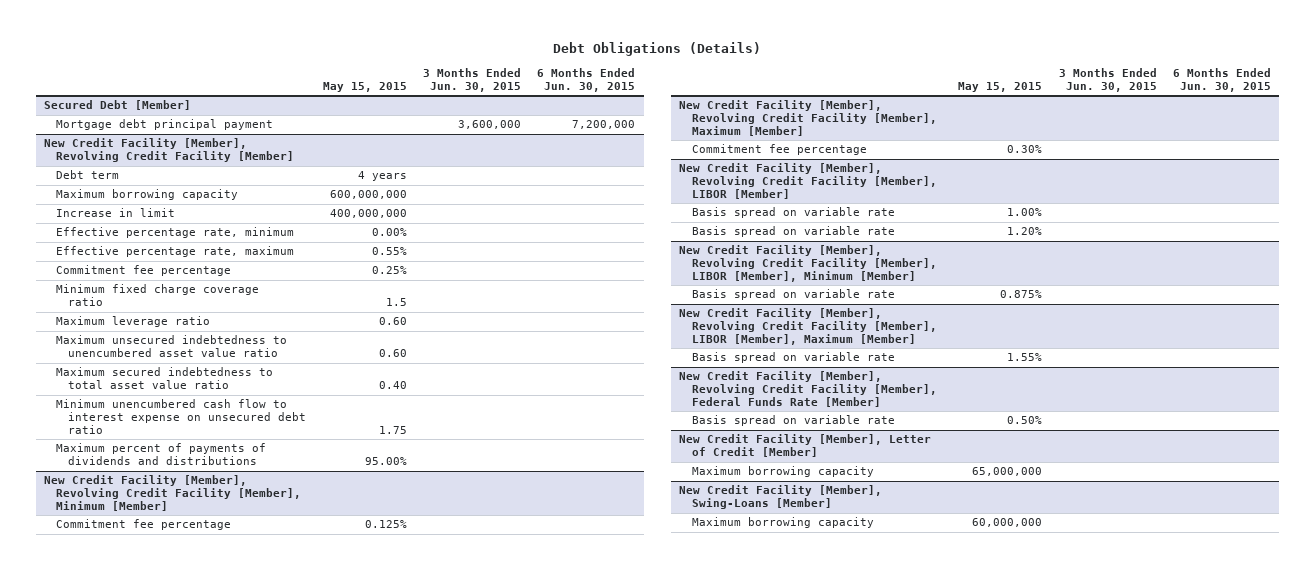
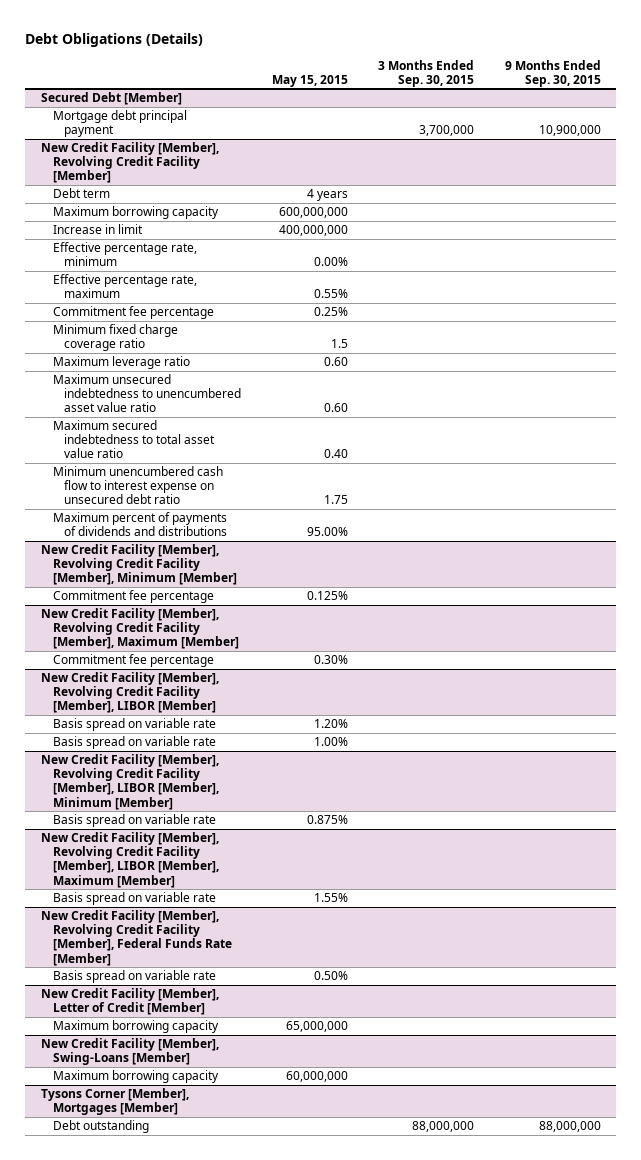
[423,68,522,93] 3 Months Ended Jun. 30, 2015 -> none
[537,68,636,93] 6 Months Ended Jun. 30, 2015 -> none
none -> [378,59,475,87] 3 Months Ended Sep. 30, 2015
none -> [504,59,601,87] 9 Months Ended Sep. 30, 2015
[691,207,895,219] Basis spread on variable rate -> [52,736,216,750] Basis spread on variable rate
none -> [40,1088,189,1116] Tysons Corner [Member], Mortgages [Member]
none -> [52,1120,149,1134] Debt outstanding

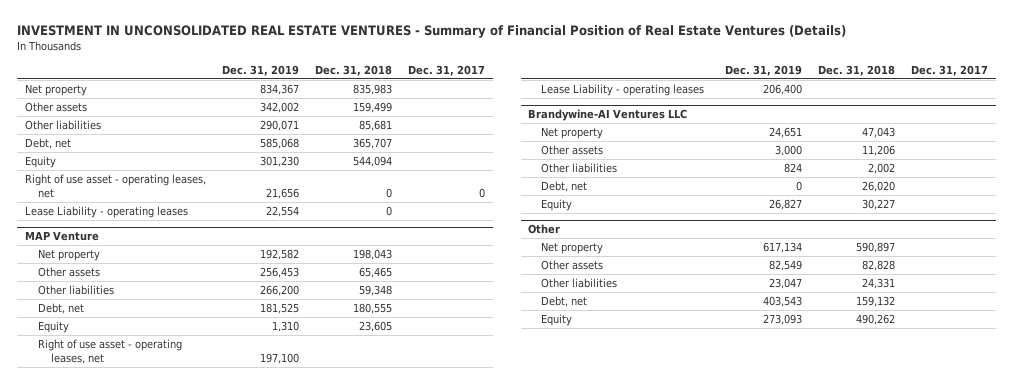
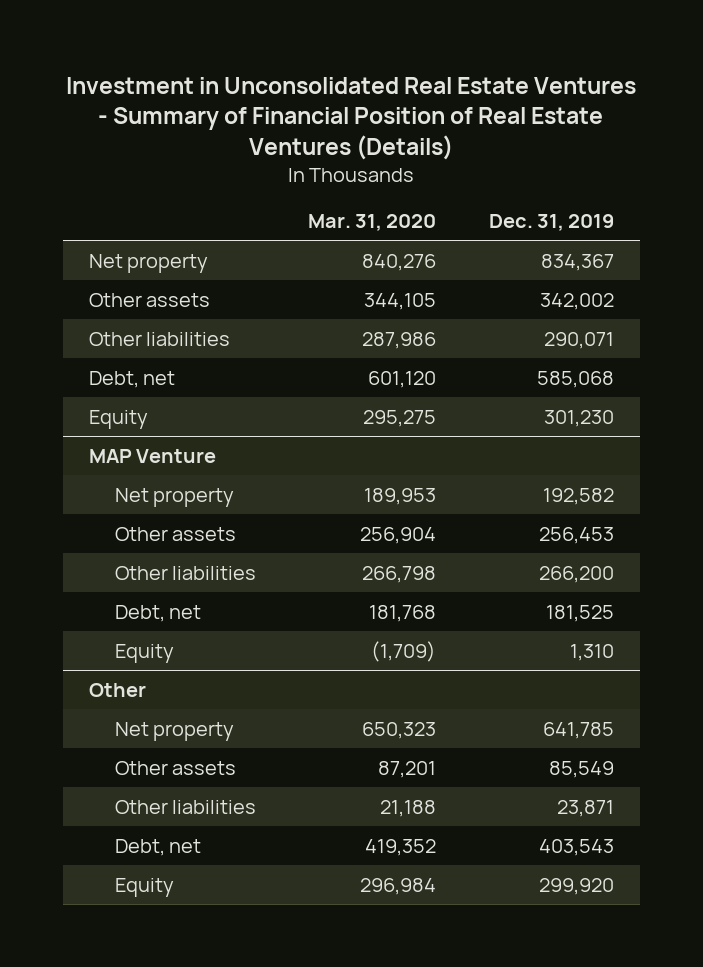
[17,24,847,38] INVESTMENT IN UNCONSOLIDATED REAL ESTATE VENTURES - Summary of Financial Position of Real Estate Ventures (Details) -> [66,76,637,161] Investment in Unconsolidated Real Estate Ventures - Summary of Financial Position of Real Estate Ventures (Details)
[314,64,392,76] Dec. 31, 2018 -> none
[407,64,485,76] Dec. 31, 2017 -> none
none -> [308,214,437,232] Mar. 31, 2020
[25,173,207,199] Right of use asset - operating leases, net -> none
[25,205,189,218] Lease Liability - operating leases -> none
[38,338,183,365] Right of use asset - operating leases, net -> none
[541,83,705,96] Lease Liability - operating leases -> none
[528,109,688,122] Brandywine-AI Ventures LLC -> none
[541,126,604,139] Net property -> none
[541,144,604,155] Other assets -> none
[541,162,618,173] Other liabilities -> none
[541,180,588,192] Debt, net -> none
[541,198,573,211] Equity -> none
[763,241,803,253] 617,134 -> [542,721,614,739] 641,785
[769,259,803,271] 82,549 -> [548,760,614,778] 85,549
[769,277,803,289] 23,047 -> [556,799,614,817] 23,871
[763,313,803,325] 273,093 -> [538,877,614,895] 299,920

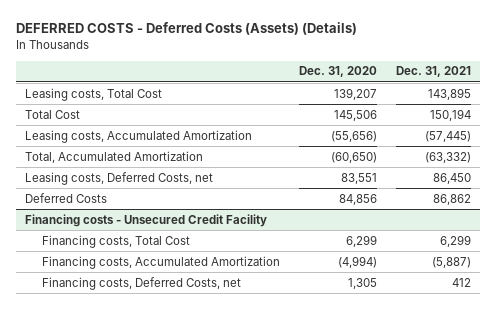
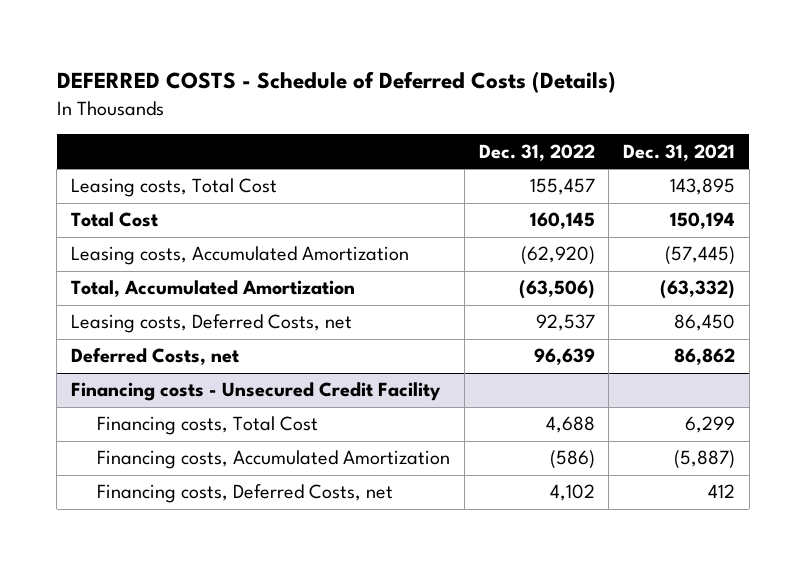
[15,22,357,36] DEFERRED COSTS - Deferred Costs (Assets) (Details) -> [56,70,616,93] DEFERRED COSTS - Schedule of Deferred Costs (Details)
[298,66,377,78] Dec. 31, 2020 -> none
none -> [478,143,595,161] Dec. 31, 2022
[25,192,108,203] Deferred Costs -> [71,348,240,366] Deferred Costs, net

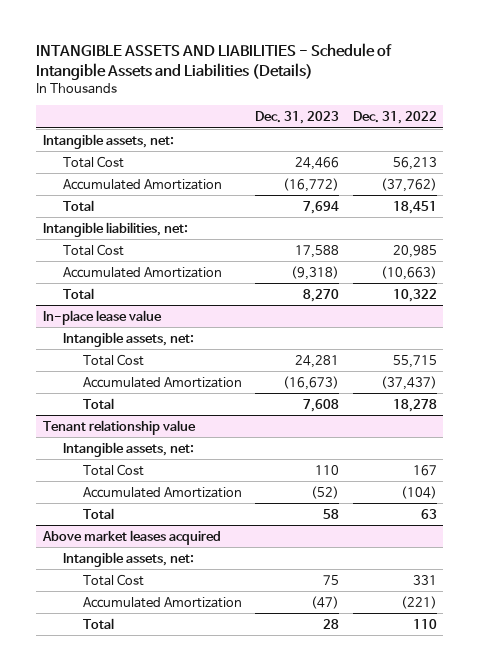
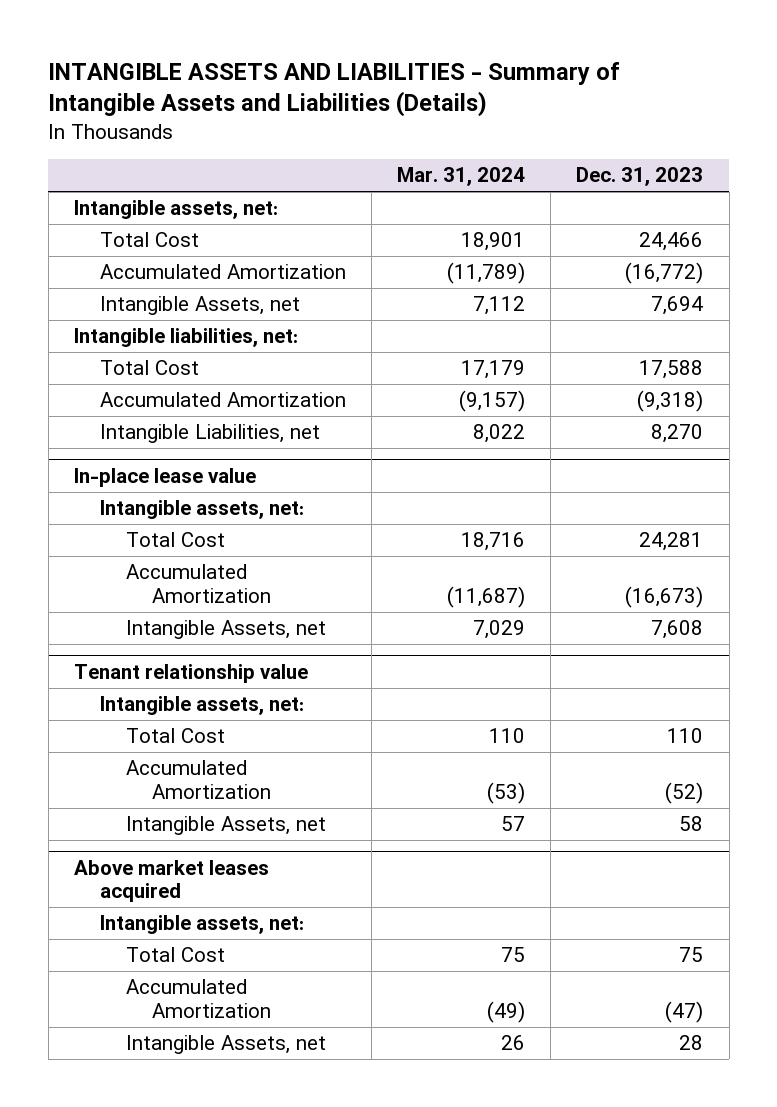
[36,43,393,80] INTANGIBLE ASSETS AND LIABILITIES - Schedule of Intangible Assets and Liabilities (Details) -> [48,61,620,118] INTANGIBLE ASSETS AND LIABILITIES - Summary of Intangible Assets and Liabilities (Details)
[352,111,437,125] Dec. 31, 2022 -> none
none -> [397,167,526,187] Mar. 31, 2024
[63,199,95,211] Total -> [99,296,300,316] Intangible Assets, net
[63,287,95,299] Total -> [99,424,320,444] Intangible Liabilities, net
[82,397,114,409] Total -> [125,620,326,640] Intangible Assets, net
[82,507,114,519] Total -> [125,816,326,836] Intangible Assets, net
[82,617,114,629] Total -> [125,1035,326,1055] Intangible Assets, net

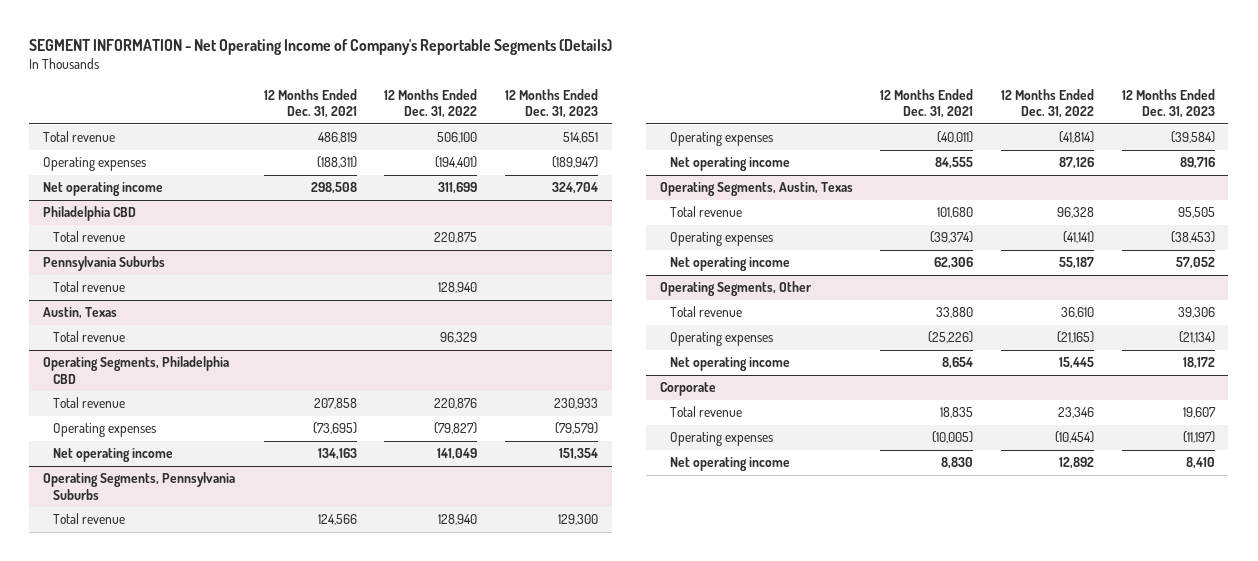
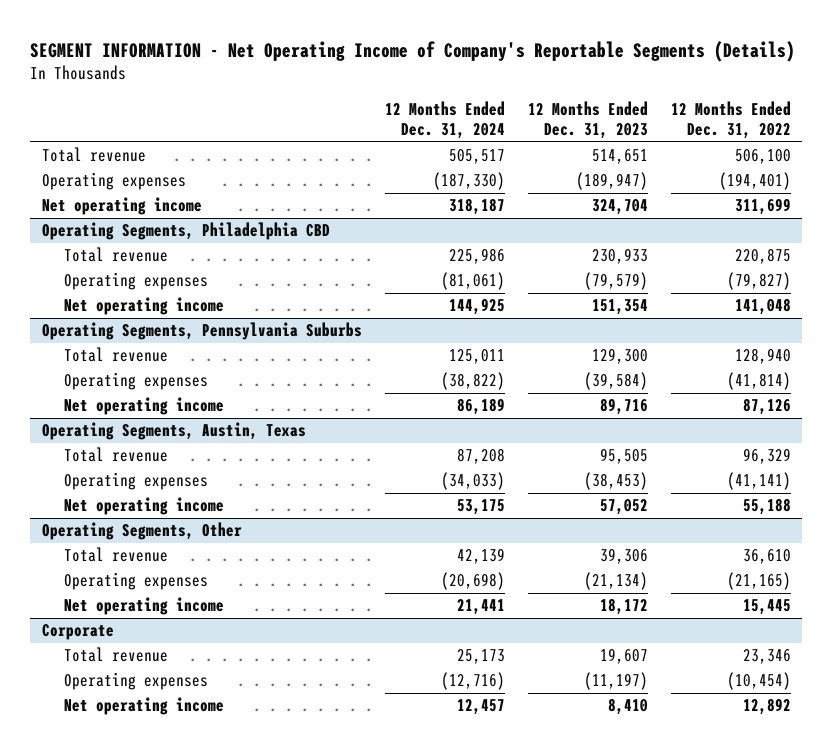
[263,89,357,119] 12 Months Ended Dec. 31, 2021 -> none
none -> [384,100,505,139] 12 Months Ended Dec. 31, 2024
[43,206,137,222] Philadelphia CBD -> none
[53,231,126,243] Total revenue -> none
[43,256,166,272] Pennsylvania Suburbs -> none
[53,281,126,293] Total revenue -> none
[43,307,118,320] Austin, Texas -> none
[53,331,126,343] Total revenue -> none
[434,398,478,410] 220,876 -> [734,248,791,265] 220,875
[437,448,478,461] 141,049 -> [734,298,791,316] 141,048
[1057,207,1095,219] 96,328 -> [742,448,791,465] 96,329
[1059,257,1095,270] 55,187 -> [742,498,791,516] 55,188

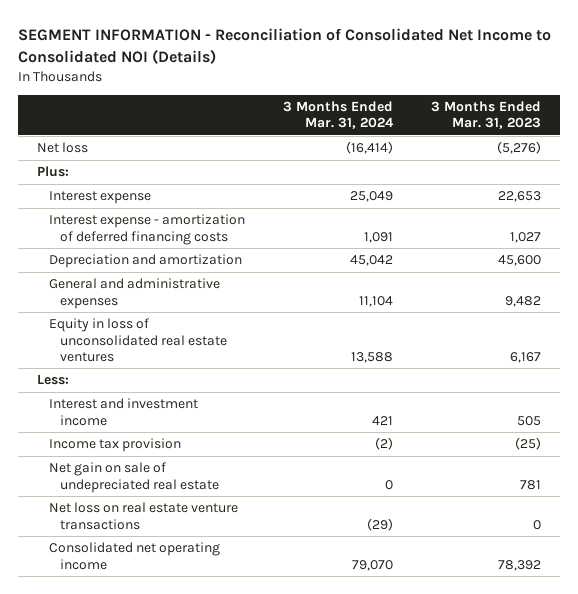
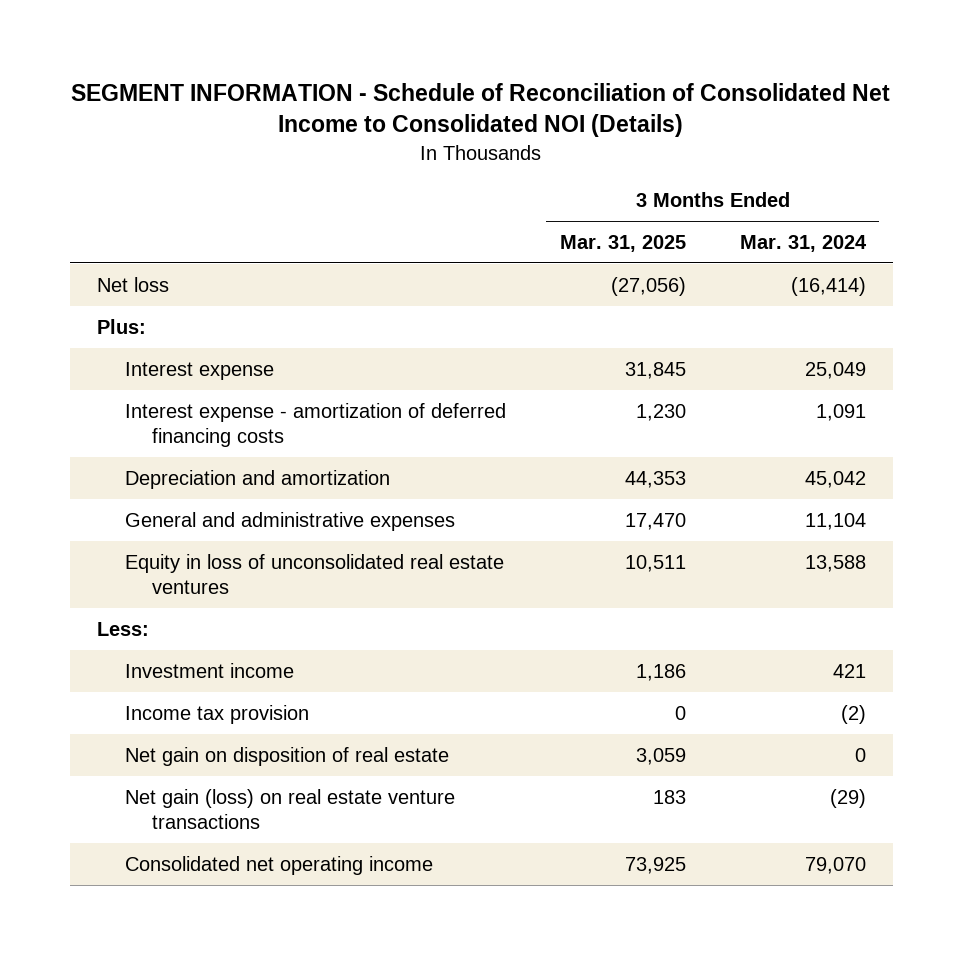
[17,27,551,64] SEGMENT INFORMATION - Reconciliation of Consolidated Net Income to Consolidated NOI (Details) -> [71,83,891,138] SEGMENT INFORMATION - Schedule of Reconciliation of Consolidated Net Income to Consolidated NOI (Details)
[430,101,541,130] 3 Months Ended Mar. 31, 2023 -> none
none -> [559,234,686,252] Mar. 31, 2025
[48,398,198,426] Interest and investment income -> [124,662,294,678] Investment income
[48,462,220,493] Net gain on sale of undepreciated real estate -> [124,746,449,766] Net gain on disposition of real estate
[48,502,238,530] Net loss on real estate venture transactions -> [124,788,455,830] Net gain (loss) on real estate venture transactions

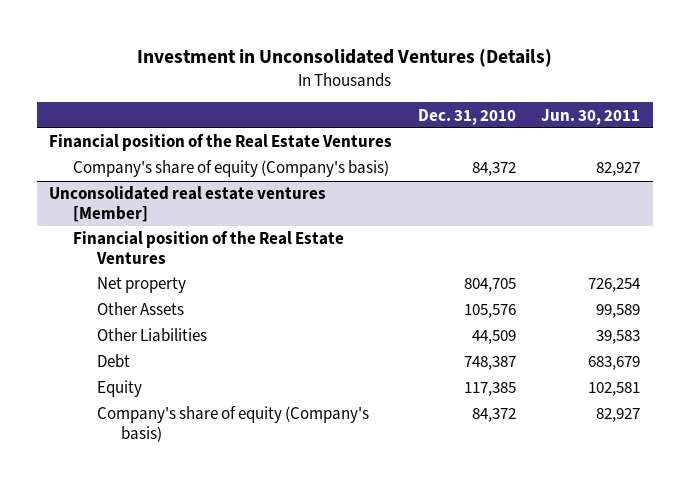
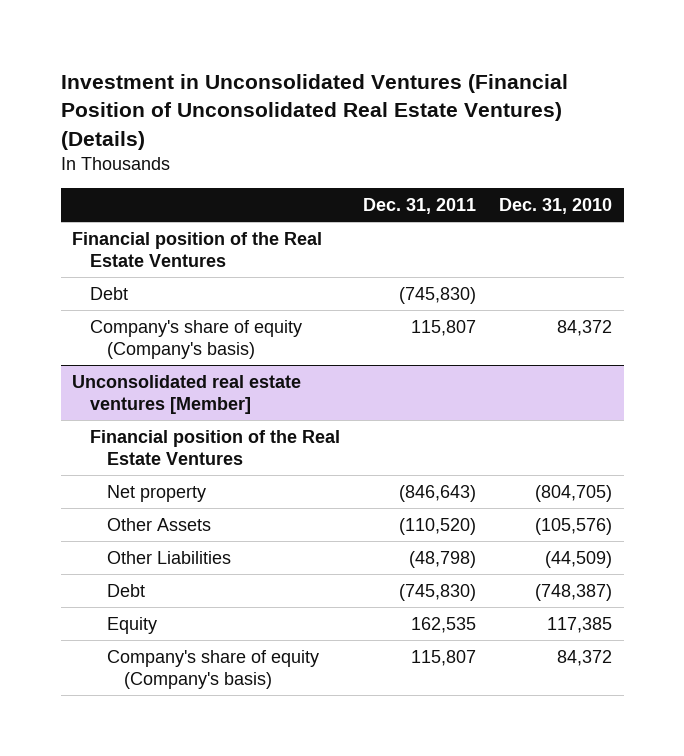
[136,48,552,67] Investment in Unconsolidated Ventures (Details) -> [60,74,568,150] Investment in Unconsolidated Ventures (Financial Position of Unconsolidated Real Estate Ventures) (Details)
[541,108,641,125] Jun. 30, 2011 -> none
none -> [362,198,476,215] Dec. 31, 2011
none -> [89,286,128,300] Debt
[463,278,516,293] 804,705 -> [535,484,613,502] (804,705)
[463,304,516,319] 105,576 -> [535,517,613,535] (105,576)
[471,330,516,345] 44,509 -> [545,550,613,568] (44,509)
[463,356,516,371] 748,387 -> [535,583,613,601] (748,387)

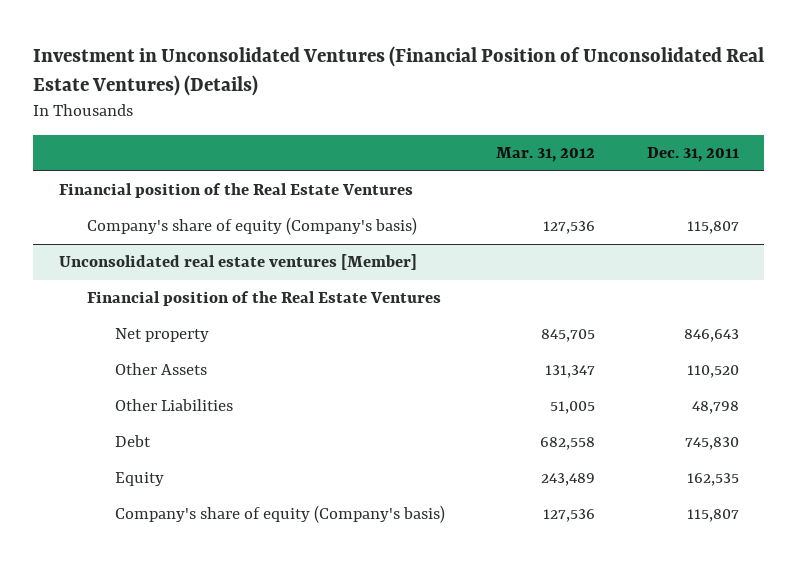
[499,198,613,215] Dec. 31, 2010 -> none
none -> [496,147,596,163] Mar. 31, 2012
[89,286,128,300] Debt -> none
[398,484,476,502] (846,643) -> [683,329,739,343] 846,643
[398,517,476,535] (110,520) -> [686,365,739,379] 110,520
[408,550,476,568] (48,798) -> [691,401,739,415] 48,798
[398,583,476,601] (745,830) -> [684,437,739,451] 745,830

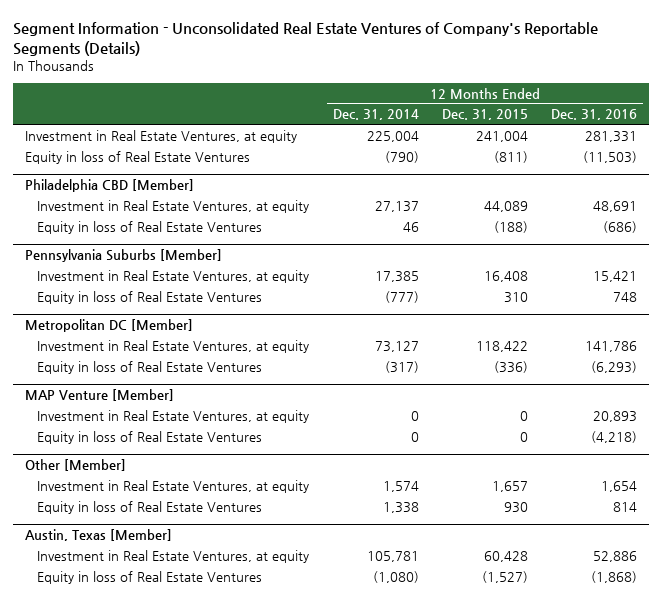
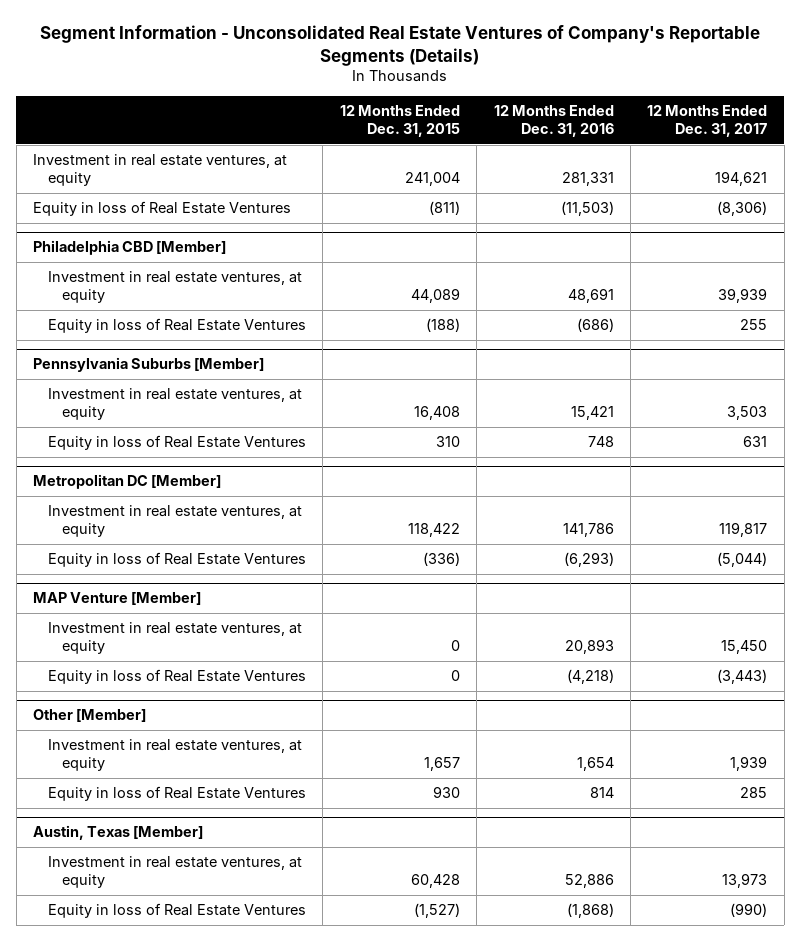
[332,109,419,121] Dec. 31, 2014 -> none
none -> [647,105,768,138] 12 Months Ended Dec. 31, 2017
[24,129,297,143] Investment in Real Estate Ventures, at equity -> [33,154,288,187] Investment in real estate ventures, at equity
[37,199,310,213] Investment in Real Estate Ventures, at equity -> [47,271,302,304] Investment in real estate ventures, at equity
[37,269,310,283] Investment in Real Estate Ventures, at equity -> [47,388,302,421] Investment in real estate ventures, at equity
[37,339,310,353] Investment in Real Estate Ventures, at equity -> [47,505,302,538] Investment in real estate ventures, at equity
[37,409,310,423] Investment in Real Estate Ventures, at equity -> [47,622,302,655] Investment in real estate ventures, at equity
[37,479,310,493] Investment in Real Estate Ventures, at equity -> [47,739,302,772] Investment in real estate ventures, at equity
[37,549,310,563] Investment in Real Estate Ventures, at equity -> [47,856,302,889] Investment in real estate ventures, at equity

